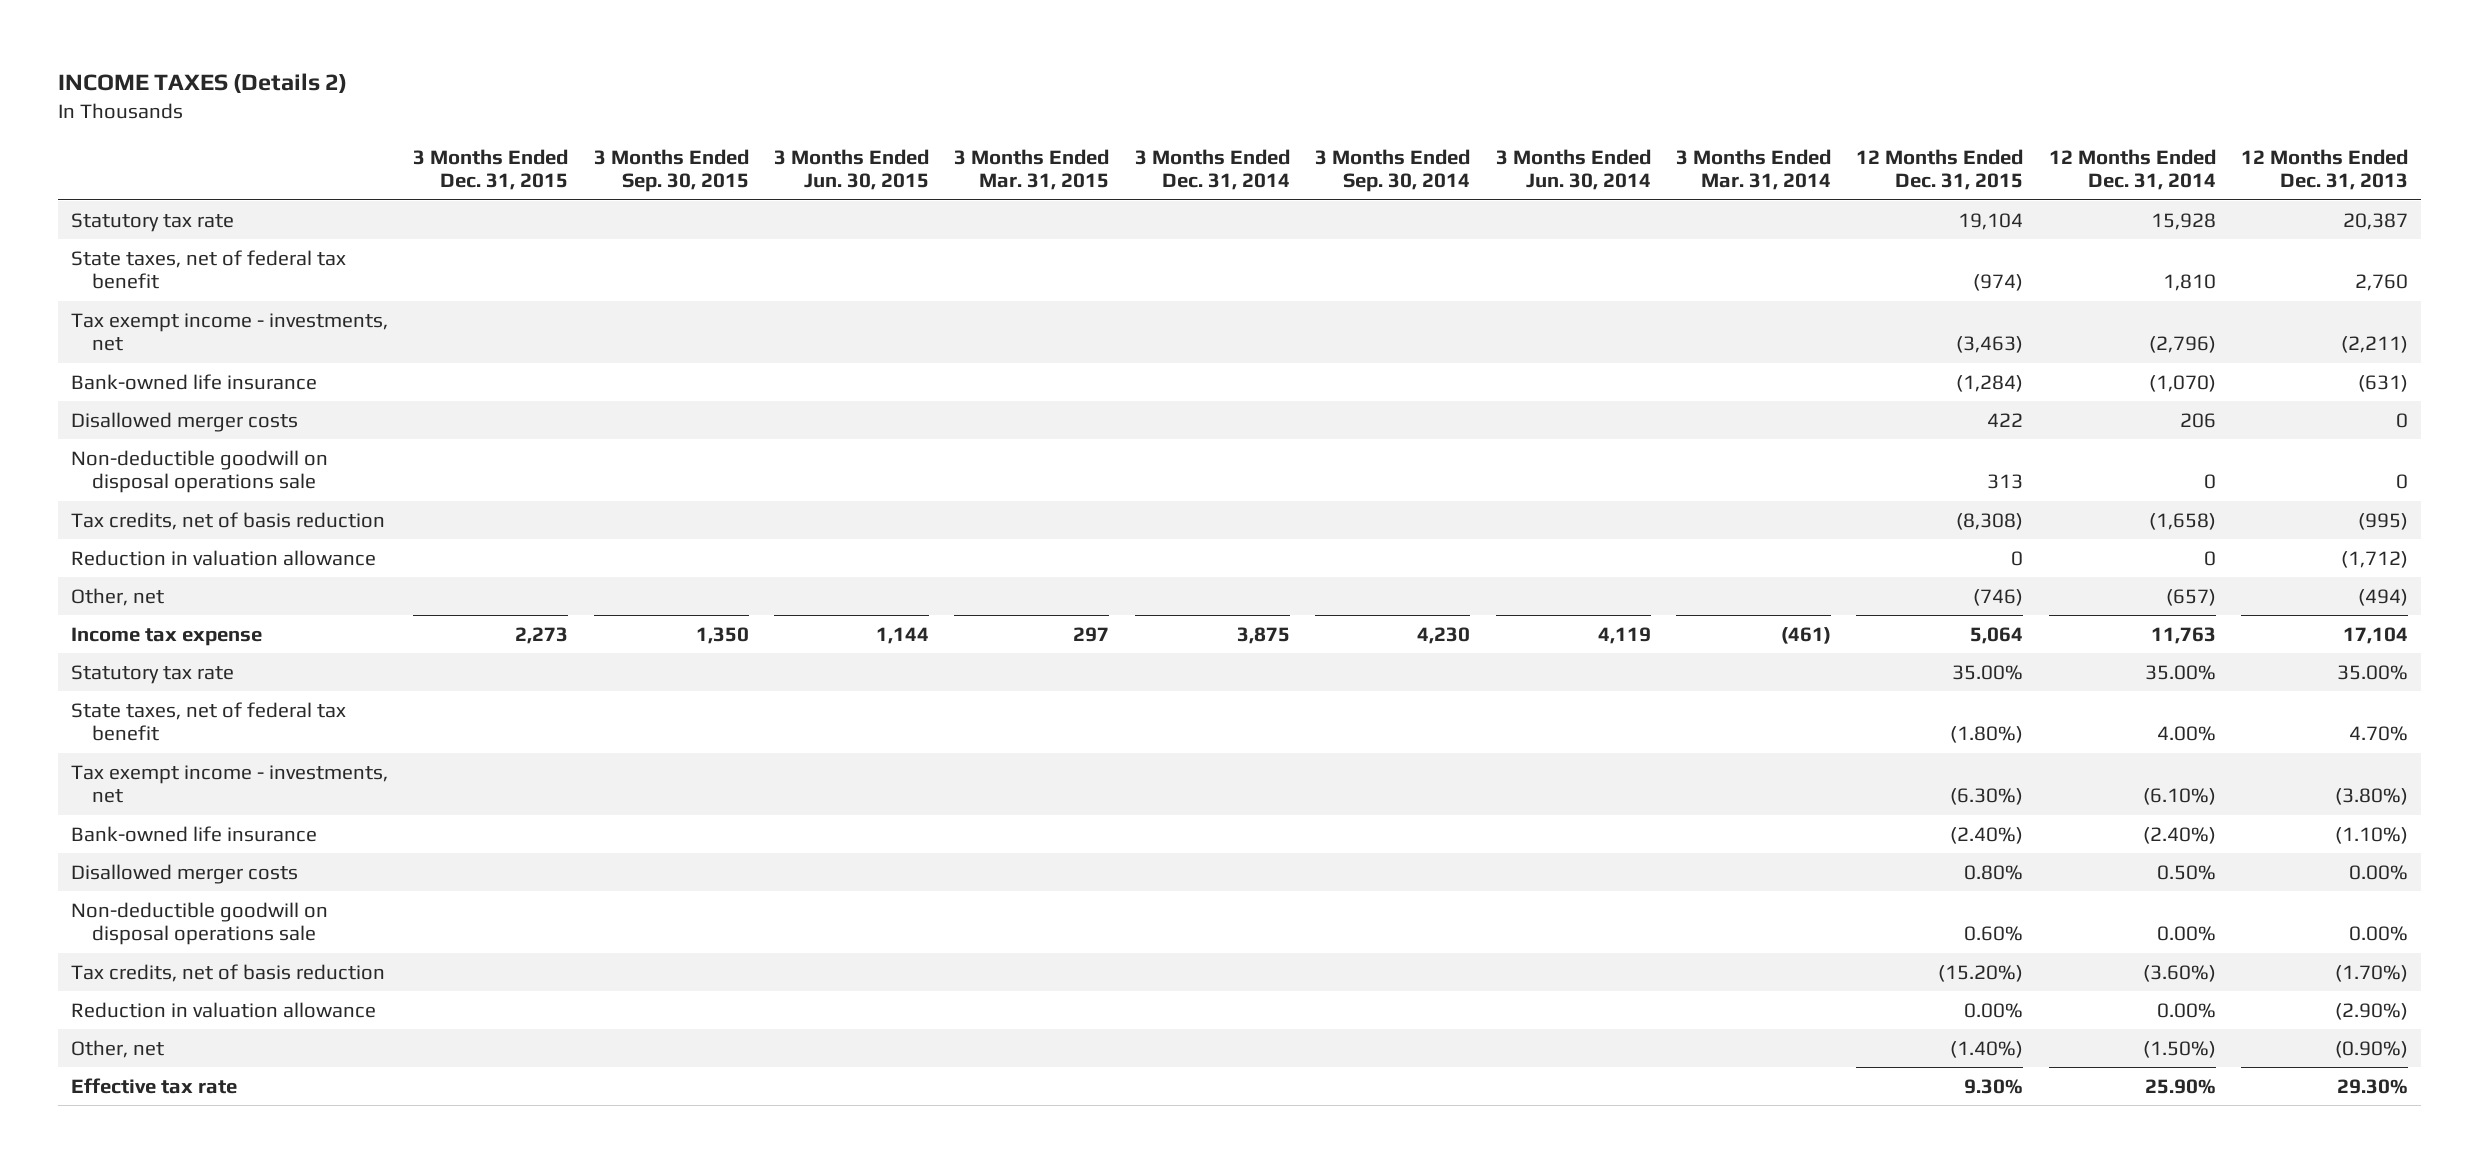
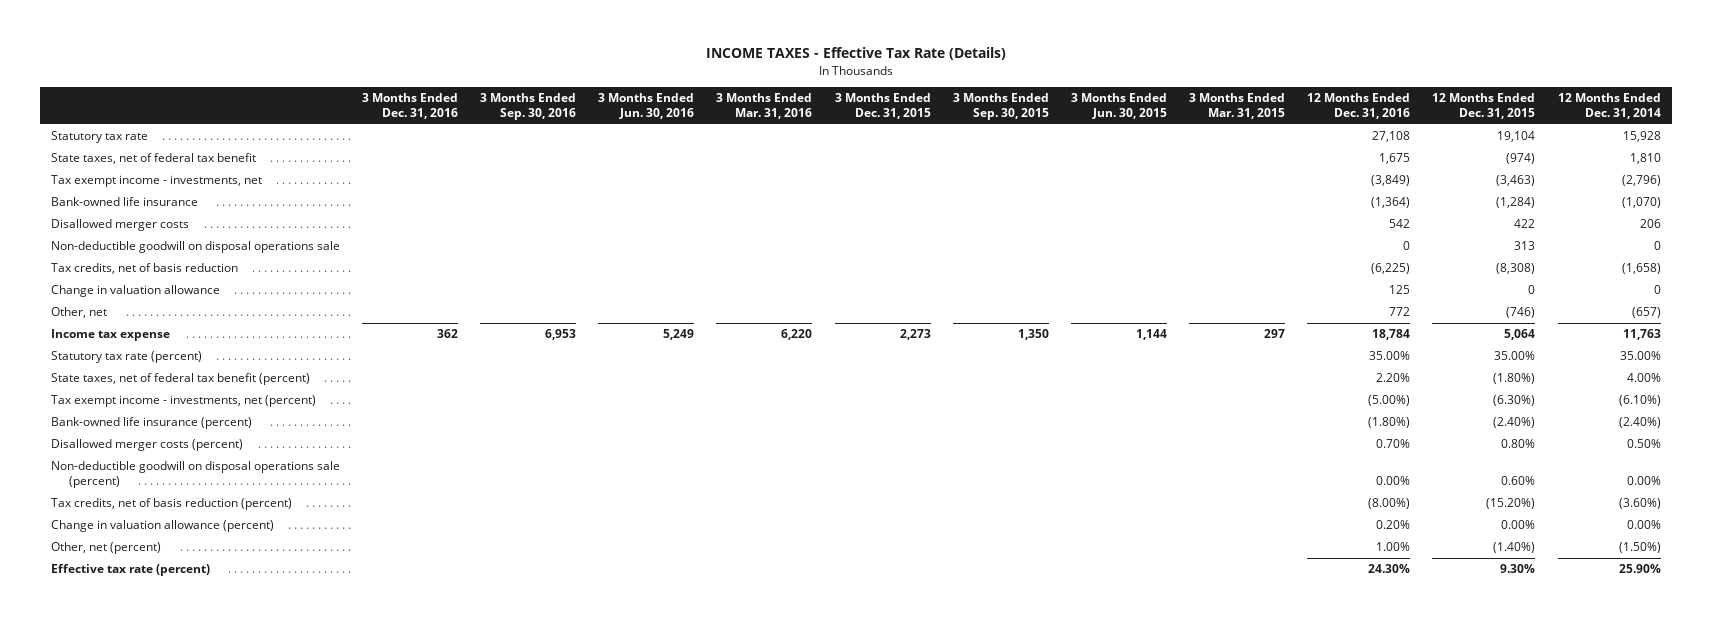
[58,73,348,94] INCOME TAXES (Details 2) -> [705,47,1006,61] INCOME TAXES - Effective Tax Rate (Details)
[1134,148,1290,191] 3 Months Ended Dec. 31, 2014 -> none
[1315,148,1471,193] 3 Months Ended Sep. 30, 2014 -> none
[1495,148,1651,191] 3 Months Ended Jun. 30, 2014 -> none
[1675,148,1831,191] 3 Months Ended Mar. 31, 2014 -> none
[2240,148,2408,191] 12 Months Ended Dec. 31, 2013 -> none
none -> [361,93,458,120] 3 Months Ended Dec. 31, 2016
none -> [480,93,577,121] 3 Months Ended Sep. 30, 2016
none -> [598,93,695,120] 3 Months Ended Jun. 30, 2016
none -> [716,93,813,120] 3 Months Ended Mar. 31, 2016
none -> [1307,93,1411,120] 12 Months Ended Dec. 31, 2016
[71,549,377,566] Reduction in valuation allowance -> [50,285,220,298] Change in valuation allowance
[71,664,235,684] Statutory tax rate -> [50,351,202,364] Statutory tax rate (percent)
[71,701,347,742] State taxes, net of federal tax benefit -> [50,373,310,386] State taxes, net of federal tax benefit (percent)
[71,764,389,804] Tax exempt income - investments, net -> [50,395,316,408] Tax exempt income - investments, net (percent)
[71,825,318,842] Bank-owned life insurance -> [50,417,252,430] Bank-owned life insurance (percent)
[71,863,299,884] Disallowed merger costs -> [50,439,243,452] Disallowed merger costs (percent)
[71,901,329,946] Non-deductible goodwill on disposal operations sale -> [50,461,340,489] Non-deductible goodwill on disposal operations sale (percent)
[71,963,386,982] Tax credits, net of basis reduction -> [50,498,292,511] Tax credits, net of basis reduction (percent)
[71,1001,377,1018] Reduction in valuation allowance -> [50,520,274,533] Change in valuation allowance (percent)
[71,1039,165,1058] Other, net -> [50,542,161,555] Other, net (percent)
[71,1077,238,1094] Effective tax rate -> [50,564,210,577] Effective tax rate (percent)

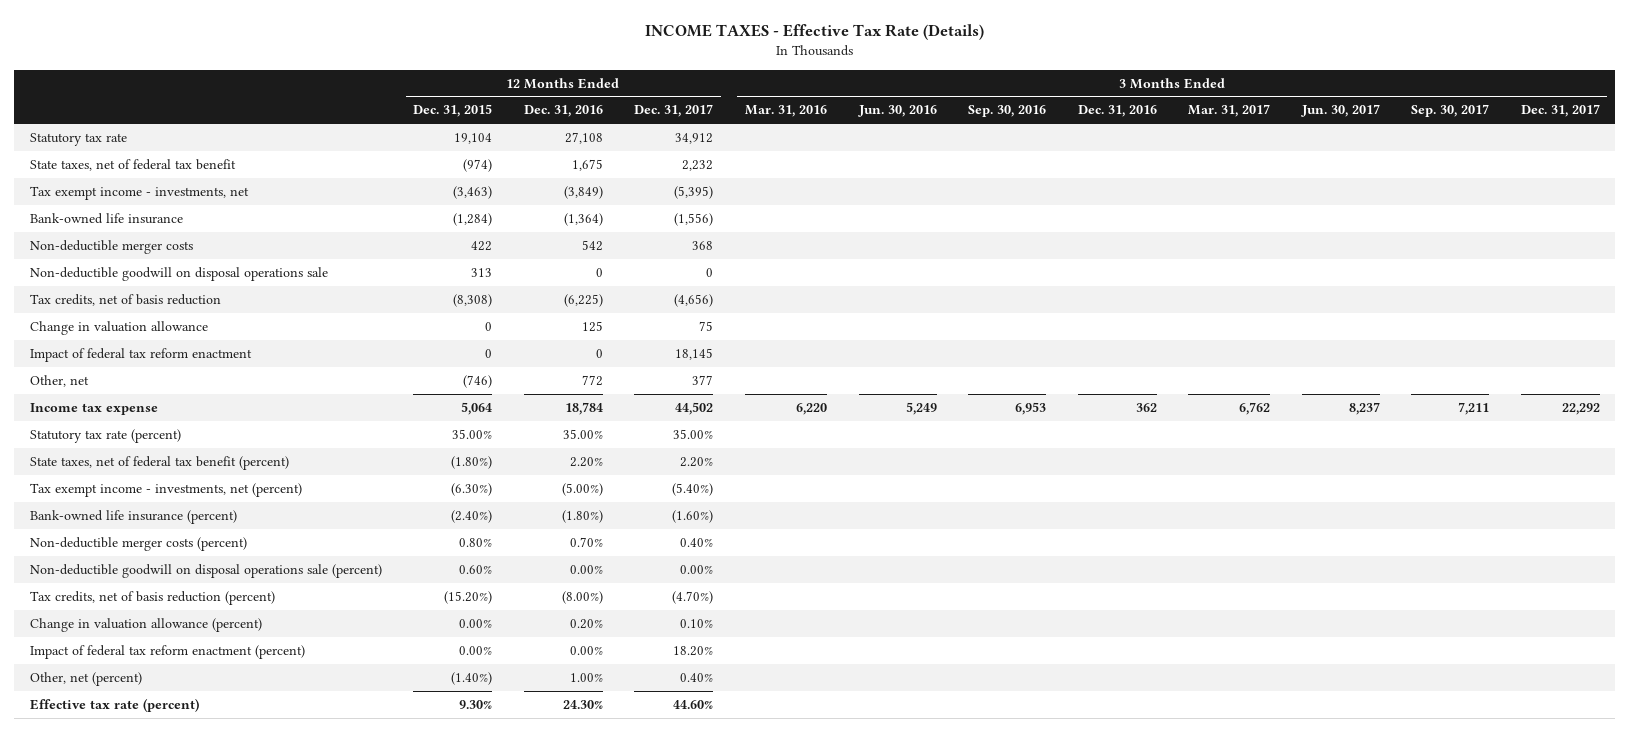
[834,93,931,120] 3 Months Ended Dec. 31, 2015 -> none
[952,93,1049,121] 3 Months Ended Sep. 30, 2015 -> none
[1070,93,1167,120] 3 Months Ended Jun. 30, 2015 -> none
[1189,93,1286,120] 3 Months Ended Mar. 31, 2015 -> none
[1557,93,1661,120] 12 Months Ended Dec. 31, 2014 -> none
none -> [634,104,714,118] Dec. 31, 2017
none -> [1188,104,1271,118] Mar. 31, 2017
none -> [1300,104,1380,118] Jun. 30, 2017
none -> [1411,104,1490,118] Sep. 30, 2017
none -> [1520,104,1600,118] Dec. 31, 2017
[50,219,189,232] Disallowed merger costs -> [29,239,193,254] Non-deductible merger costs
none -> [29,347,252,362] Impact of federal tax reform enactment
[50,439,243,452] Disallowed merger costs (percent) -> [29,536,247,551] Non-deductible merger costs (percent)
none -> [29,644,305,659] Impact of federal tax reform enactment (percent)

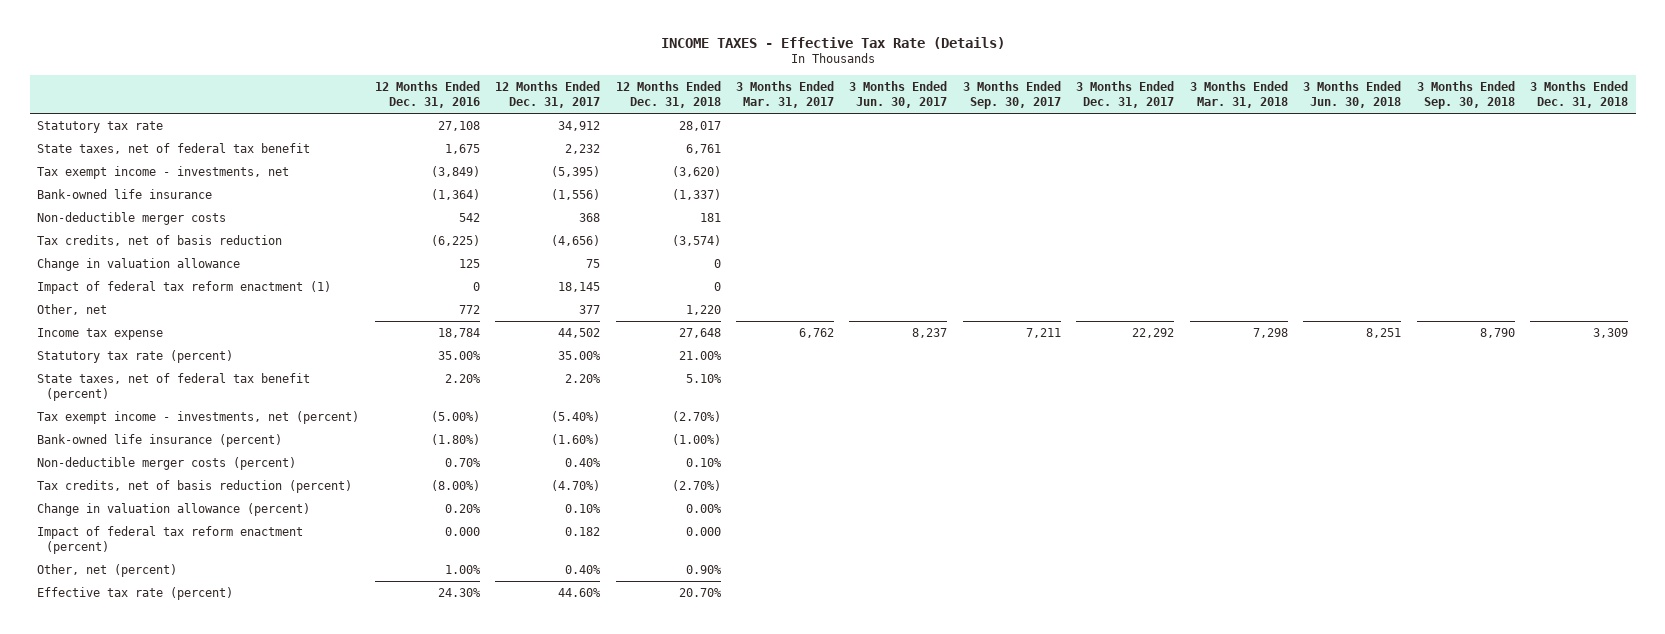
[413,104,493,118] Dec. 31, 2015 -> none
[744,105,827,118] Mar. 31, 2016 -> none
[857,105,937,118] Jun. 30, 2016 -> none
[968,105,1047,118] Sep. 30, 2016 -> none
[1077,105,1157,118] Dec. 31, 2016 -> none
none -> [615,80,721,108] 12 Months Ended Dec. 31, 2018
none -> [1189,80,1288,108] 3 Months Ended Mar. 31, 2018
none -> [1303,80,1402,108] 3 Months Ended Jun. 30, 2018
none -> [1416,80,1515,109] 3 Months Ended Sep. 30, 2018
none -> [1529,80,1628,108] 3 Months Ended Dec. 31, 2018
[29,266,328,281] Non-deductible goodwill on disposal operations sale -> none
[29,347,252,362] Impact of federal tax reform enactment -> [37,280,332,294] Impact of federal tax reform enactment (1)
[29,563,382,578] Non-deductible goodwill on disposal operations sale (percent) -> none
[569,645,603,655] 0.00% -> [444,526,480,536] 0.000
[673,645,714,656] 18.20% -> [565,526,601,536] 0.182

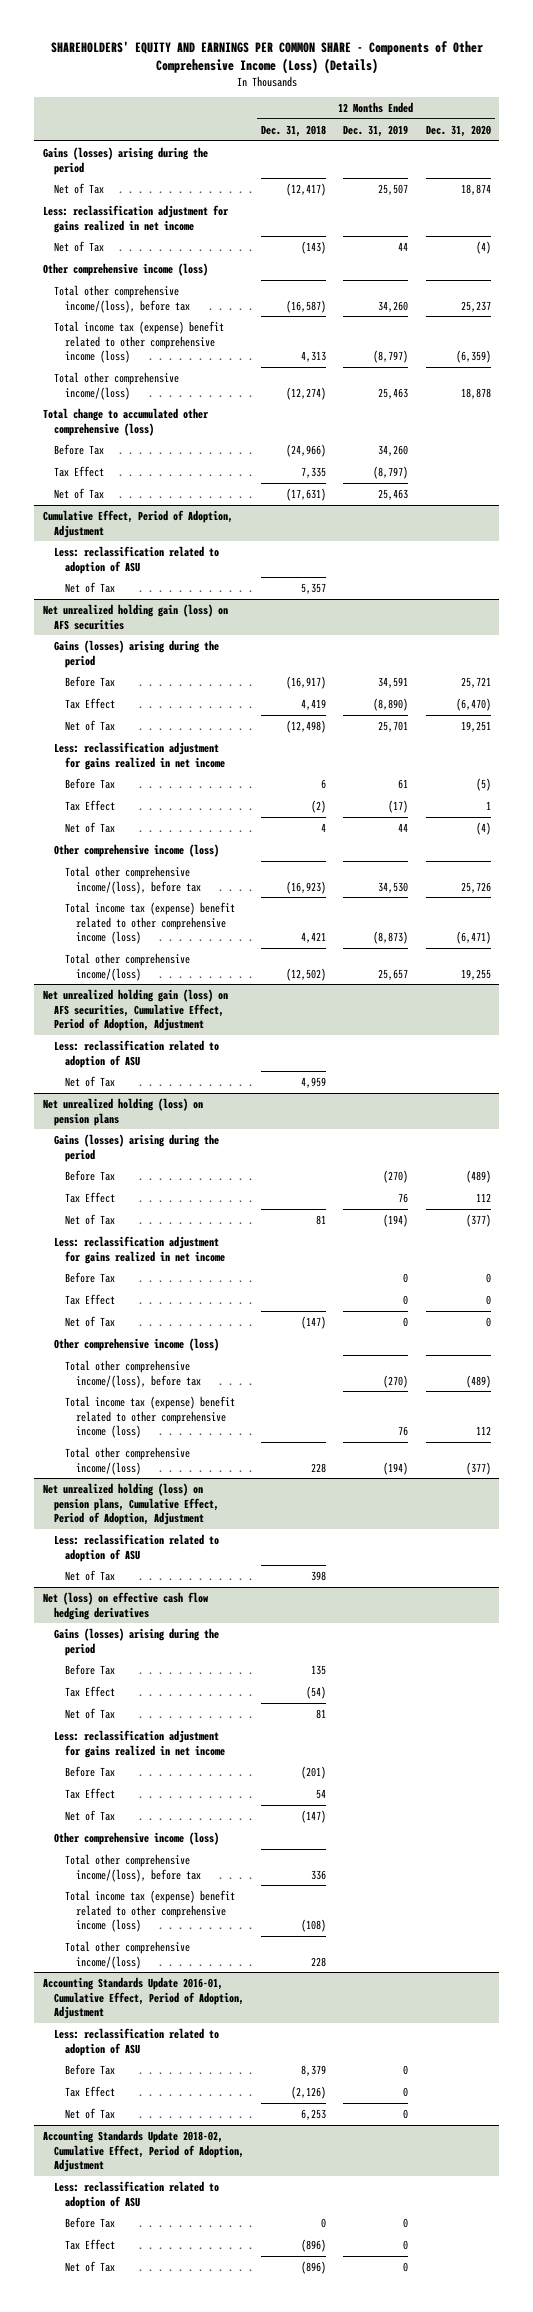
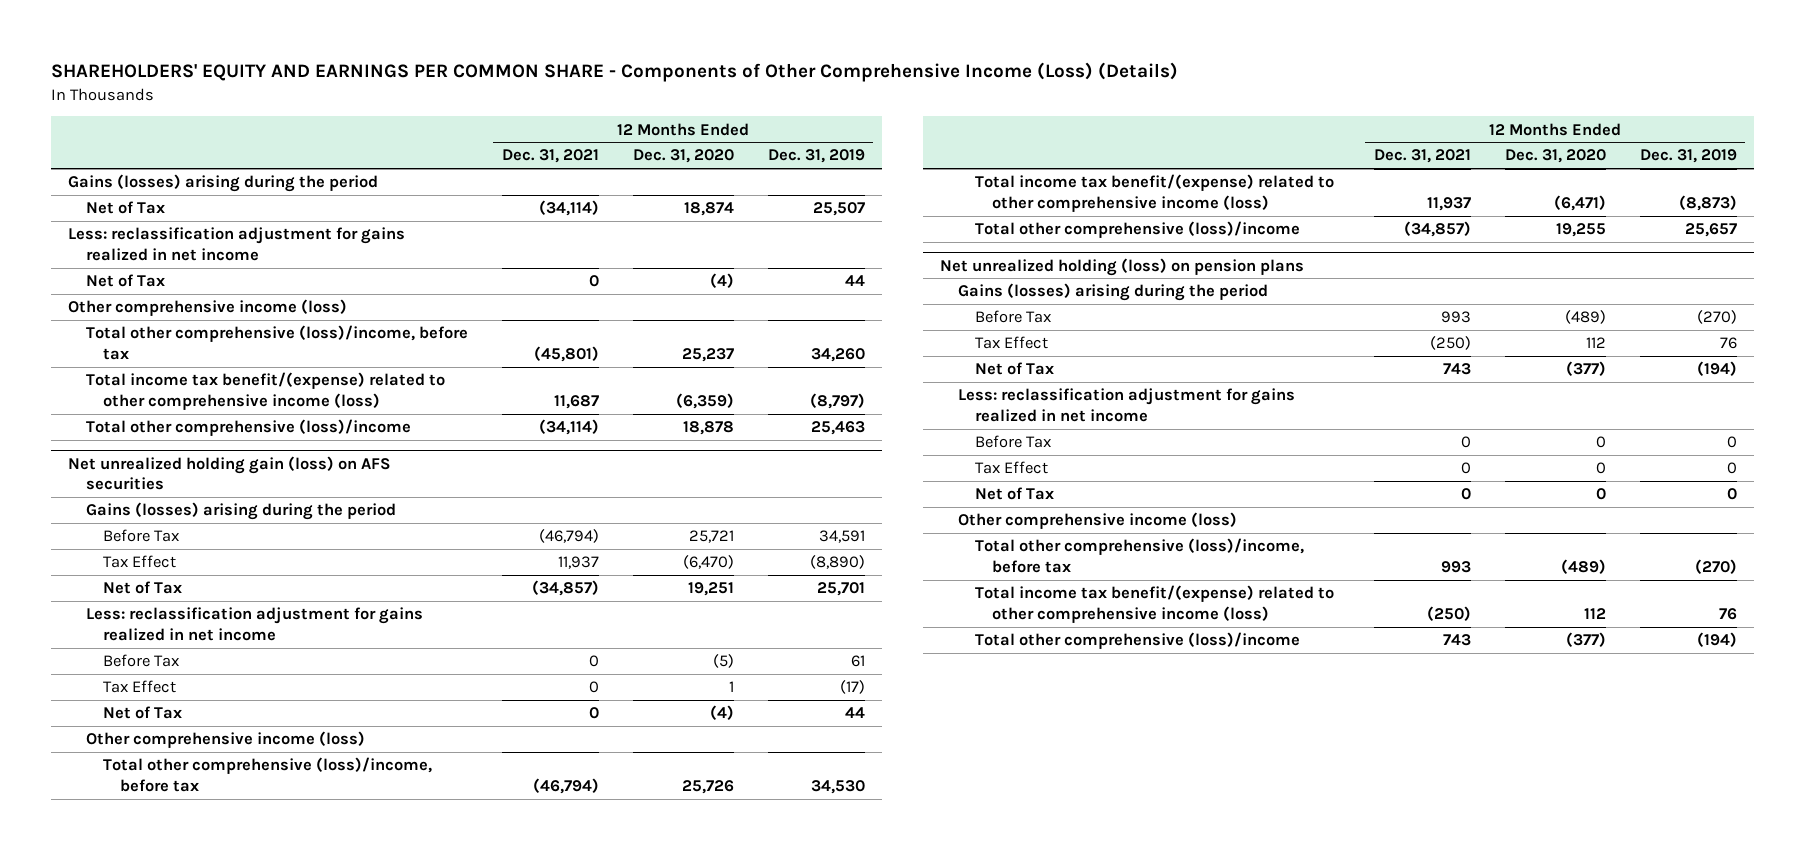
[261,124,327,137] Dec. 31, 2018 -> none
none -> [501,149,599,164] Dec. 31, 2021
[42,407,209,436] Total change to accumulated other comprehensive (loss) -> none
[53,443,104,455] Before Tax -> none
[53,465,104,477] Tax Effect -> none
[53,487,104,499] Net of Tax -> none
[42,509,233,538] Cumulative Effect, Period of Adoption, Adjustment -> none
[53,545,219,574] Less: reclassification related to adoption of ASU -> none
[65,581,116,593] Net of Tax -> none
[53,284,191,313] Total other comprehensive income/(loss), before tax -> [85,325,468,360] Total other comprehensive (loss)/income, before tax
[53,320,224,364] Total income tax (expense) benefit related to other comprehensive income (loss) -> [85,372,445,410] Total income tax benefit/(expense) related to other comprehensive income (loss)
[53,371,179,400] Total other comprehensive income/(loss) -> [85,419,411,437] Total other comprehensive (loss)/income
[42,988,228,1032] Net unrealized holding gain (loss) on AFS securities, Cumulative Effect, Period of Adoption, Adjustment -> none
[53,1039,219,1068] Less: reclassification related to adoption of ASU -> none
[65,1075,116,1087] Net of Tax -> none
[65,865,202,894] Total other comprehensive income/(loss), before tax -> [102,757,432,792] Total other comprehensive (loss)/income, before tax
[65,901,236,945] Total income tax (expense) benefit related to other comprehensive income (loss) -> [974,174,1334,212] Total income tax benefit/(expense) related to other comprehensive income (loss)
[65,952,191,981] Total other comprehensive income/(loss) -> [974,221,1300,239] Total other comprehensive (loss)/income
[42,1482,219,1526] Net unrealized holding (loss) on pension plans, Cumulative Effect, Period of Adoption, Adjustment -> none
[53,1533,219,1562] Less: reclassification related to adoption of ASU -> none
[65,1569,116,1581] Net of Tax -> none
[42,1591,209,1620] Net (loss) on effective cash flow hedging derivatives -> none
[53,1627,219,1656] Gains (losses) arising during the period -> none
[65,1663,116,1675] Before Tax -> none
[65,1685,116,1697] Tax Effect -> none
[65,1707,116,1719] Net of Tax -> none
[53,1729,226,1758] Less: reclassification adjustment for gains realized in net income -> none
[65,1765,116,1777] Before Tax -> none
[65,1787,116,1799] Tax Effect -> none
[65,1809,116,1821] Net of Tax -> none
[53,1831,219,1845] Other comprehensive income (loss) -> none
[65,1853,202,1882] Total other comprehensive income/(loss), before tax -> none
[65,1889,236,1933] Total income tax (expense) benefit related to other comprehensive income (loss) -> none
[65,1940,191,1969] Total other comprehensive income/(loss) -> none
[42,1976,244,2020] Accounting Standards Update 2016-01, Cumulative Effect, Period of Adoption, Adjustment -> none
[53,2027,219,2056] Less: reclassification related to adoption of ASU -> none
[65,2063,116,2075] Before Tax -> none
[65,2085,116,2097] Tax Effect -> none
[65,2107,116,2119] Net of Tax -> none
[42,2129,244,2173] Accounting Standards Update 2018-02, Cumulative Effect, Period of Adoption, Adjustment -> none
[53,2180,219,2209] Less: reclassification related to adoption of ASU -> none
[65,2216,116,2228] Before Tax -> none
[65,2238,116,2250] Tax Effect -> none
[65,2260,116,2272] Net of Tax -> none
[65,1359,202,1388] Total other comprehensive income/(loss), before tax -> [974,538,1304,573] Total other comprehensive (loss)/income, before tax
[65,1395,236,1439] Total income tax (expense) benefit related to other comprehensive income (loss) -> [974,585,1334,623] Total income tax benefit/(expense) related to other comprehensive income (loss)
[65,1446,191,1475] Total other comprehensive income/(loss) -> [974,632,1300,650] Total other comprehensive (loss)/income

